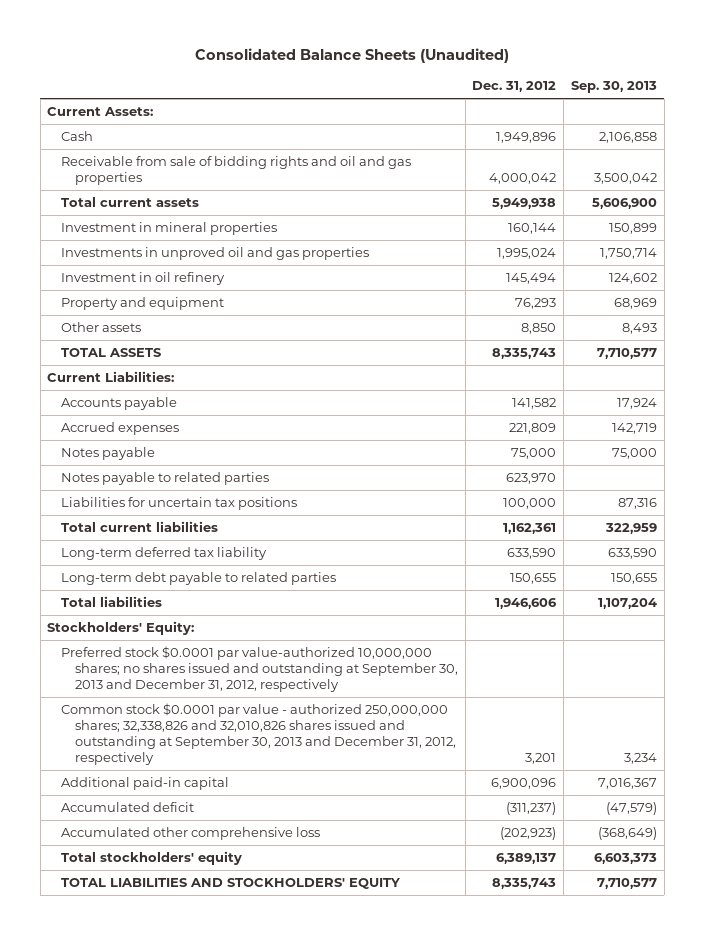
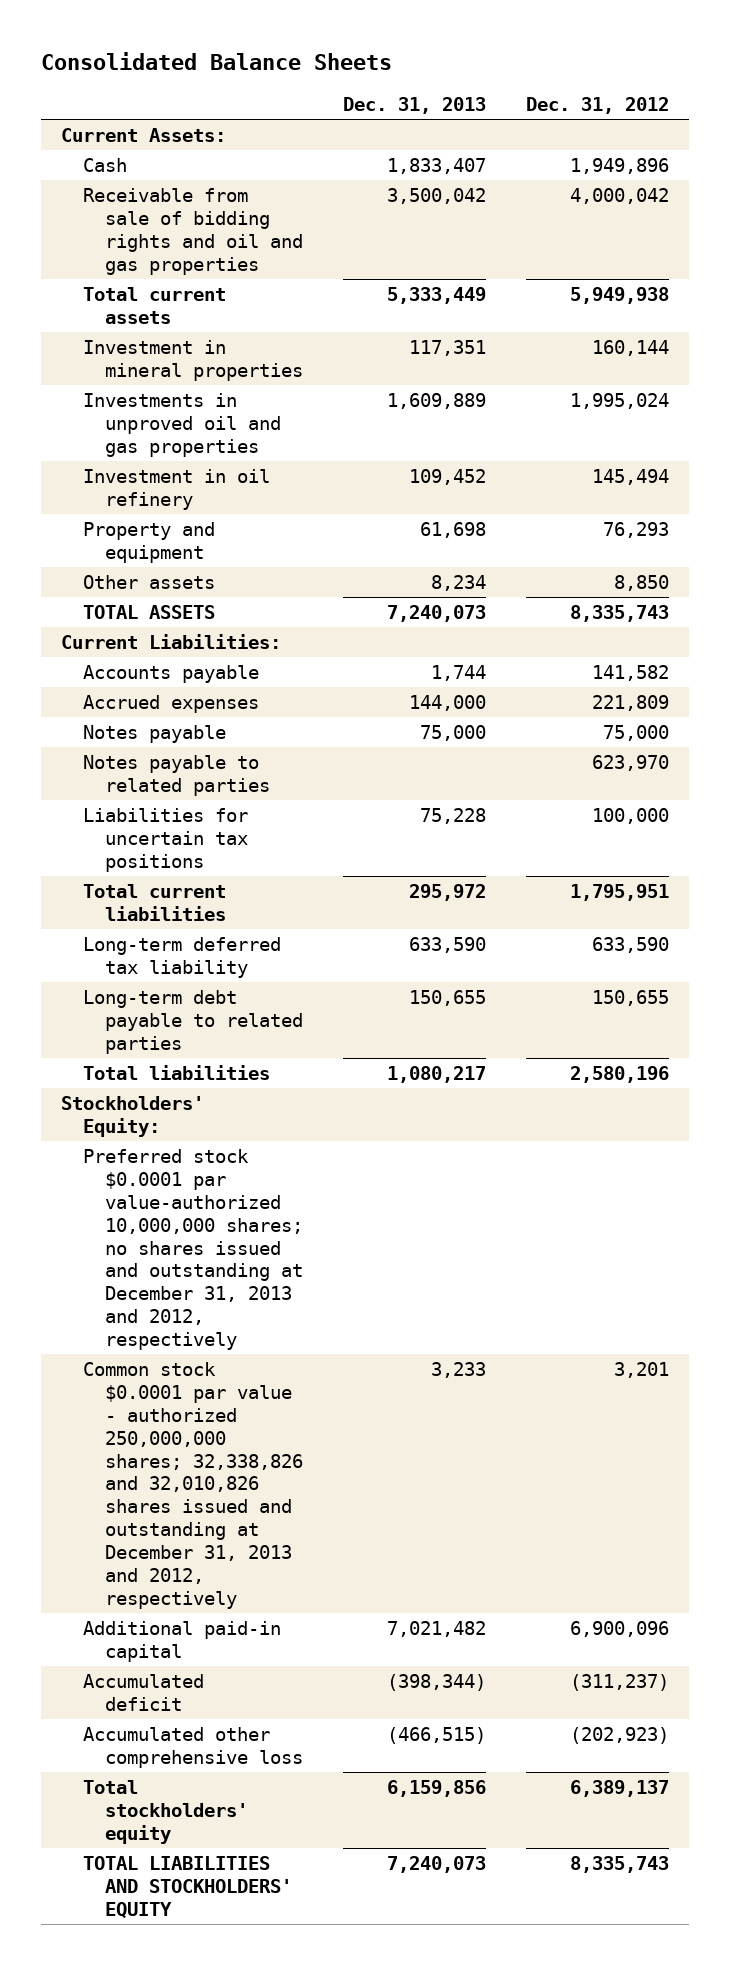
[195,48,510,64] Consolidated Balance Sheets (Unaudited) -> [40,51,392,70] Consolidated Balance Sheets
[570,81,657,94] Sep. 30, 2013 -> none
none -> [342,96,486,114] Dec. 31, 2013
[503,523,557,535] 1,162,361 -> [569,884,669,902] 1,795,951
[495,598,558,610] 1,946,606 -> [569,1066,669,1084] 2,580,196
[61,646,459,692] Preferred stock $0.0001 par value-authorized 10,000,000 shares; no shares issued and outstanding at September 30, 2013 and December 31, 2012, respectively -> [82,1149,303,1350] Preferred stock $0.0001 par value-authorized 10,000,000 shares; no shares issued and outstanding at December 31, 2013 and 2012, respectively
[61,703,457,765] Common stock $0.0001 par value - authorized 250,000,000 shares; 32,338,826 and 32,010,826 shares issued and outstanding at September 30, 2013 and December 31, 2012, respectively -> [82,1362,303,1609] Common stock $0.0001 par value - authorized 250,000,000 shares; 32,338,826 and 32,010,826 shares issued and outstanding at December 31, 2013 and 2012, respectively

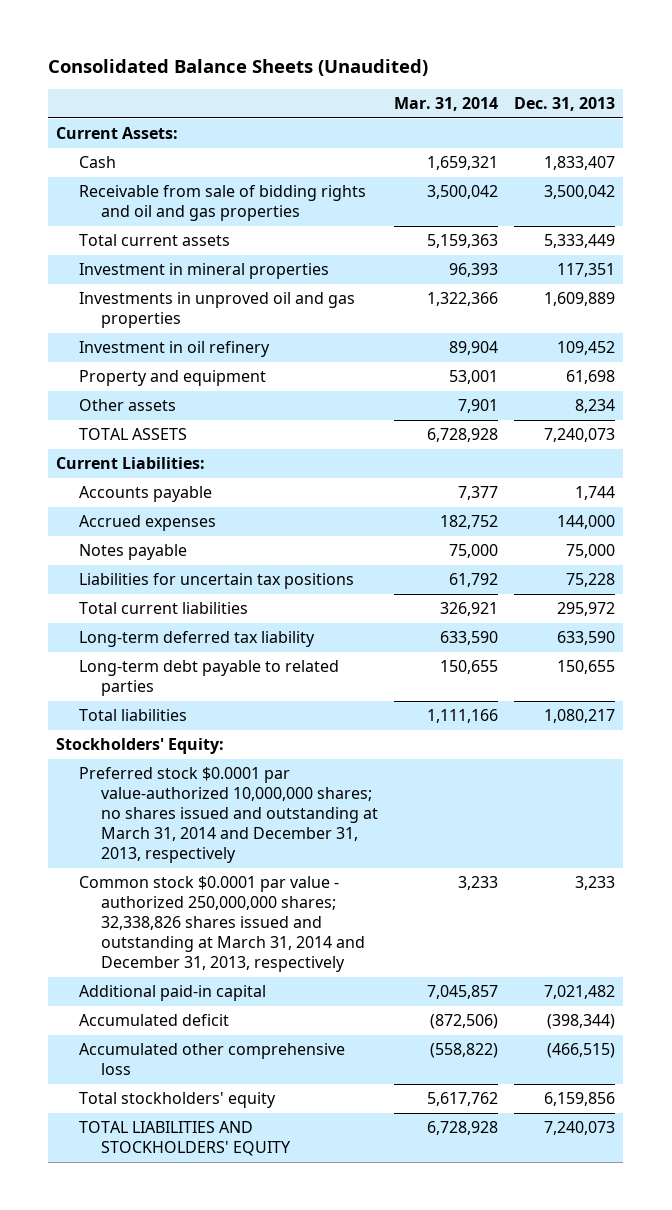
[40,51,392,70] Consolidated Balance Sheets -> [48,58,429,76] Consolidated Balance Sheets (Unaudited)
[525,96,669,114] Dec. 31, 2012 -> none
none -> [394,96,499,111] Mar. 31, 2014
[82,755,270,796] Notes payable to related parties -> none
[82,1149,303,1350] Preferred stock $0.0001 par value-authorized 10,000,000 shares; no shares issued and outstanding at December 31, 2013 and 2012, respectively -> [78,767,379,863] Preferred stock $0.0001 par value-authorized 10,000,000 shares; no shares issued and outstanding at March 31, 2014 and December 31, 2013, respectively
[82,1362,303,1609] Common stock $0.0001 par value - authorized 250,000,000 shares; 32,338,826 and 32,010,826 shares issued and outstanding at December 31, 2013 and 2012, respectively -> [78,876,366,972] Common stock $0.0001 par value - authorized 250,000,000 shares; 32,338,826 shares issued and outstanding at March 31, 2014 and December 31, 2013, respectively

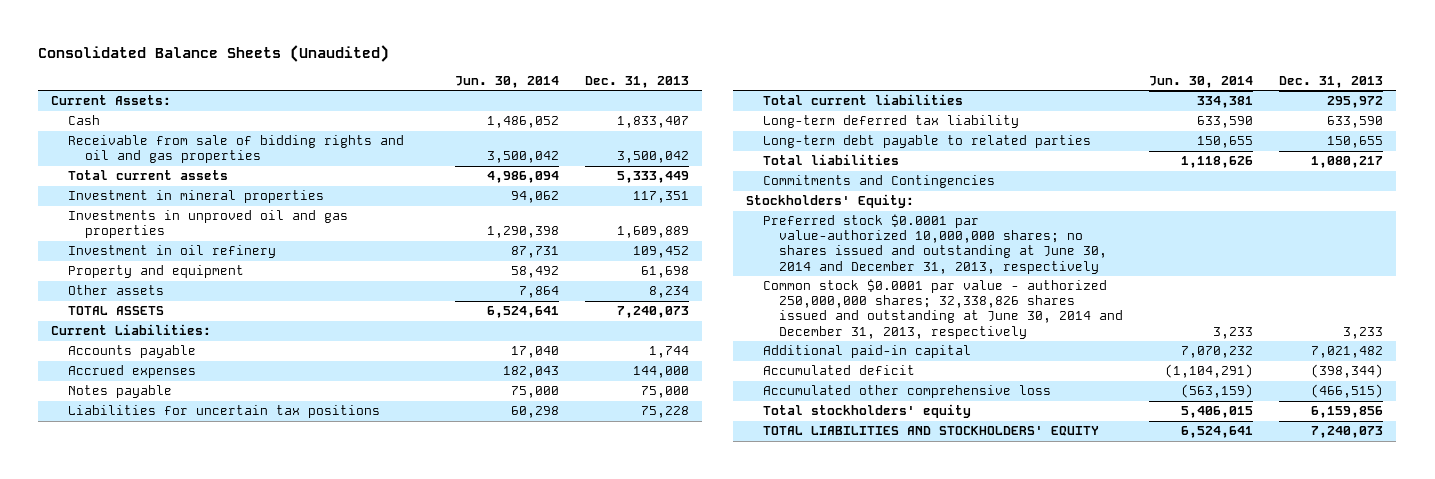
[394,96,499,111] Mar. 31, 2014 -> none
none -> [454,75,559,88] Jun. 30, 2014
none -> [762,175,995,189] Commitments and Contingencies
[78,767,379,863] Preferred stock $0.0001 par value-authorized 10,000,000 shares; no shares issued and outstanding at March 31, 2014 and December 31, 2013, respectively -> [762,214,1108,274] Preferred stock $0.0001 par value-authorized 10,000,000 shares; no shares issued and outstanding at June 30, 2014 and December 31, 2013, respectively
[78,876,366,972] Common stock $0.0001 par value - authorized 250,000,000 shares; 32,338,826 shares issued and outstanding at March 31, 2014 and December 31, 2013, respectively -> [762,279,1124,339] Common stock $0.0001 par value - authorized 250,000,000 shares; 32,338,826 shares issued and outstanding at June 30, 2014 and December 31, 2013, respectively

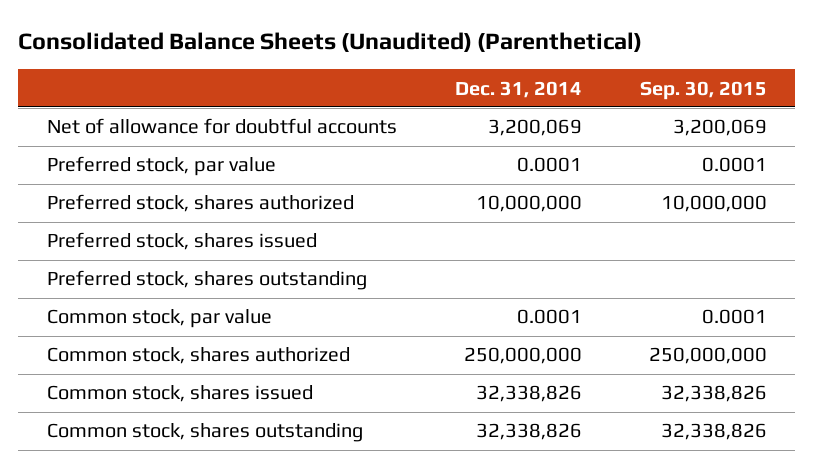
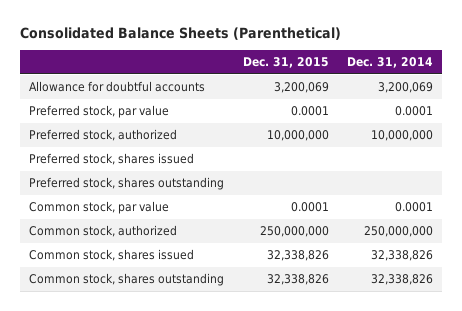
[17,32,642,53] Consolidated Balance Sheets (Unaudited) (Parenthetical) -> [20,27,342,41] Consolidated Balance Sheets (Parenthetical)
[639,80,767,100] Sep. 30, 2015 -> none
none -> [242,57,329,69] Dec. 31, 2015
[46,118,397,135] Net of allowance for doubtful accounts -> [29,81,206,93] Allowance for doubtful accounts
[46,194,354,213] Preferred stock, shares authorized -> [29,129,178,142] Preferred stock, authorized
[46,347,350,365] Common stock, shares authorized -> [29,225,178,238] Common stock, authorized

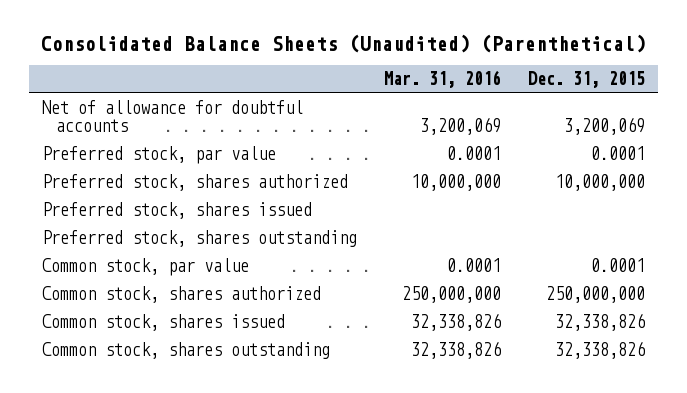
[20,27,342,41] Consolidated Balance Sheets (Parenthetical) -> [40,33,646,53] Consolidated Balance Sheets (Unaudited) (Parenthetical)
[346,57,433,69] Dec. 31, 2014 -> none
none -> [384,69,502,88] Mar. 31, 2016
[29,81,206,93] Allowance for doubtful accounts -> [42,100,304,133] Net of allowance for doubtful accounts
[29,129,178,142] Preferred stock, authorized -> [42,174,349,192] Preferred stock, shares authorized
[29,225,178,238] Common stock, authorized -> [42,286,322,304] Common stock, shares authorized

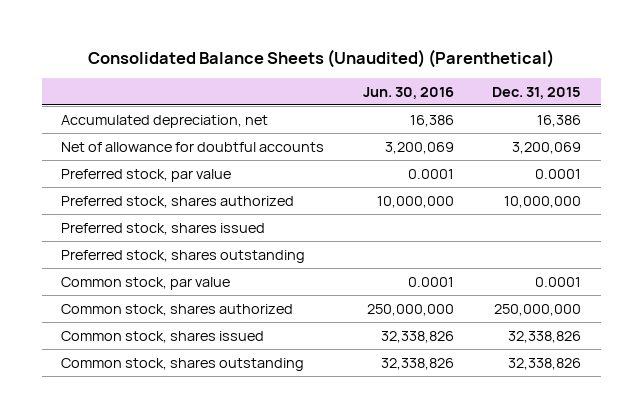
[384,69,502,88] Mar. 31, 2016 -> none
none -> [362,86,454,99] Jun. 30, 2016
none -> [60,114,268,128] Accumulated depreciation, net

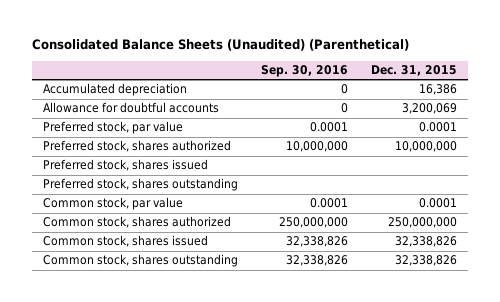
[362,86,454,99] Jun. 30, 2016 -> none
none -> [260,65,348,78] Sep. 30, 2016
[60,114,268,128] Accumulated depreciation, net -> [43,83,188,97] Accumulated depreciation
[60,141,324,152] Net of allowance for doubtful accounts -> [43,102,220,114] Allowance for doubtful accounts

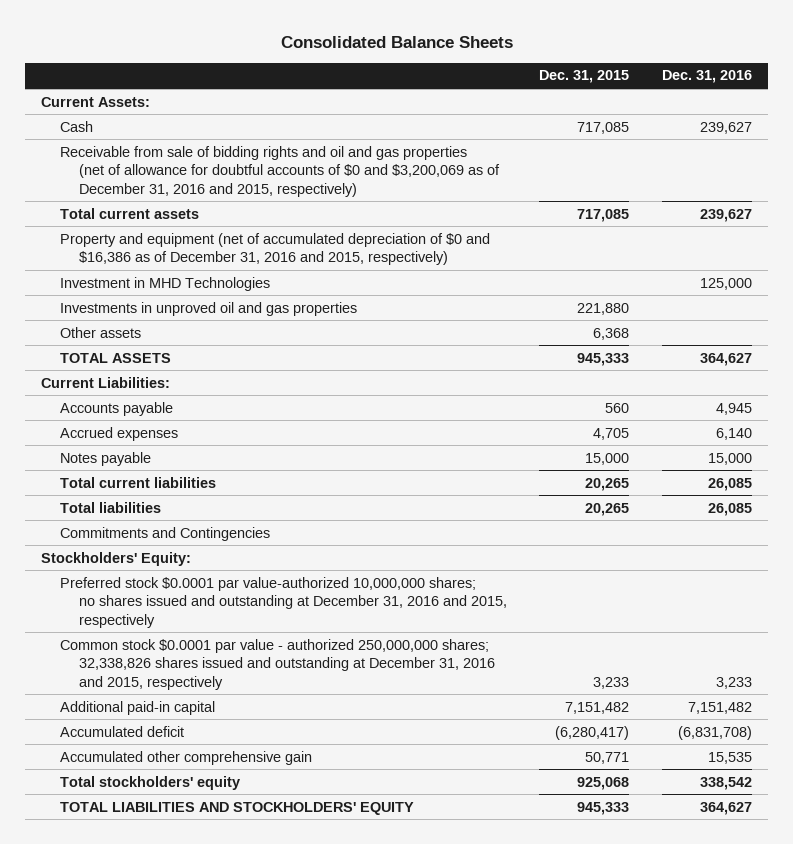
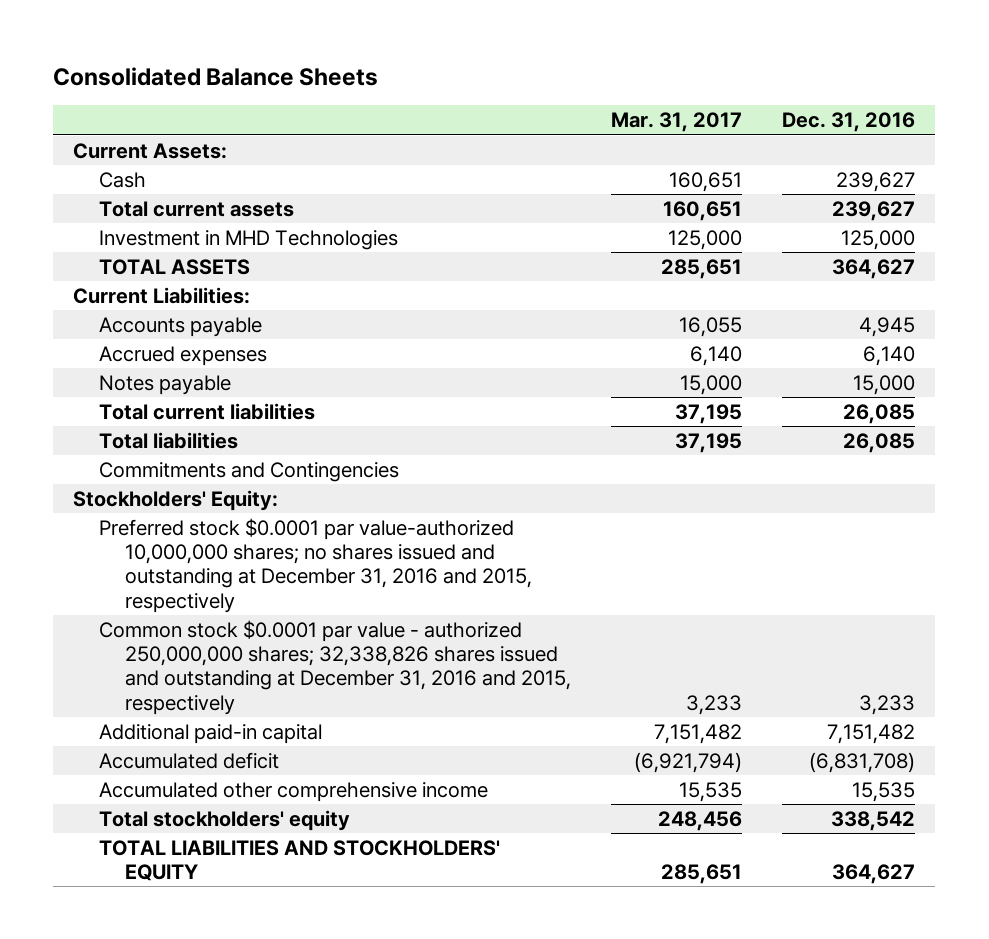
[539,70,630,84] Dec. 31, 2015 -> none
none -> [610,112,742,133] Mar. 31, 2017
[60,145,500,197] Receivable from sale of bidding rights and oil and gas properties (net of allowance for doubtful accounts of $0 and $3,200,069 as of December 31, 2016 and 2015, respectively) -> none
[60,232,491,266] Property and equipment (net of accumulated depreciation of $0 and $16,386 as of December 31, 2016 and 2015, respectively) -> none
[60,301,358,316] Investments in unproved oil and gas properties -> none
[60,326,142,338] Other assets -> none
[60,750,313,765] Accumulated other comprehensive gain -> [99,781,489,802] Accumulated other comprehensive income

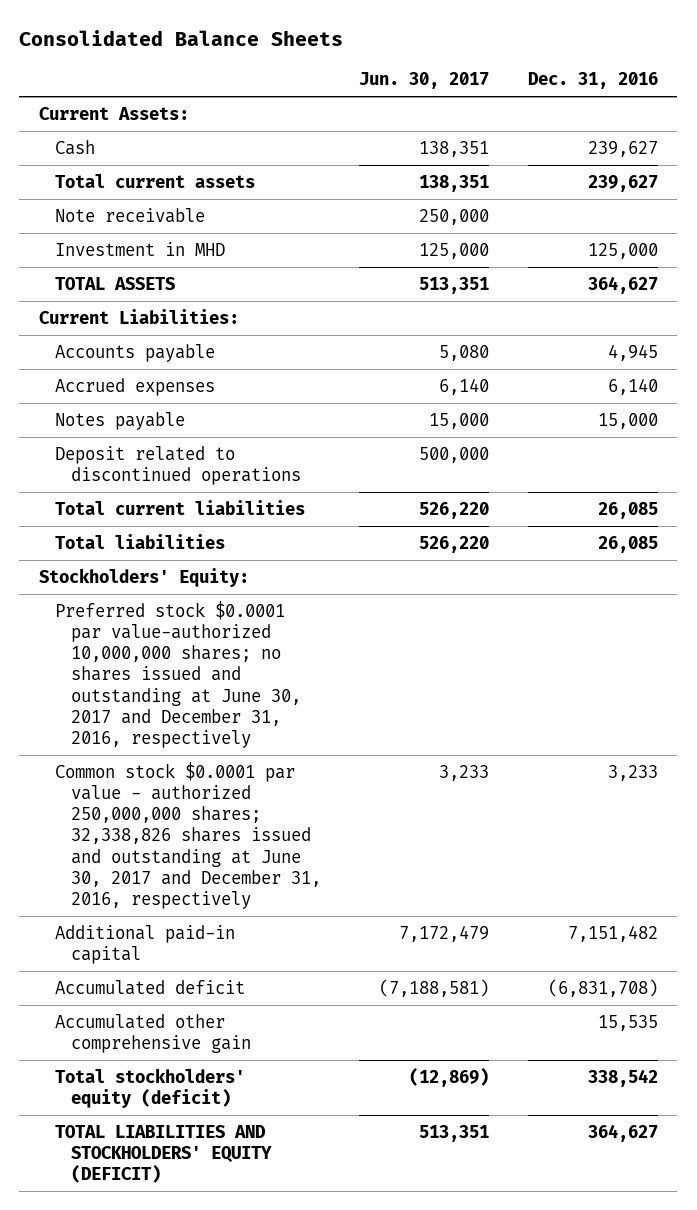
[610,112,742,133] Mar. 31, 2017 -> none
none -> [359,72,490,90] Jun. 30, 2017
none -> [54,207,205,223] Note receivable
[99,229,399,250] Investment in MHD Technologies -> [54,241,225,256] Investment in MHD
none -> [54,445,301,485] Deposit related to discontinued operations
[99,461,400,482] Commitments and Contingencies -> none
[99,517,532,613] Preferred stock $0.0001 par value-authorized 10,000,000 shares; no shares issued and outstanding at December 31, 2016 and 2015, respectively -> [54,600,301,749] Preferred stock $0.0001 par value-authorized 10,000,000 shares; no shares issued and outstanding at June 30, 2017 and December 31, 2016, respectively
[99,619,571,715] Common stock $0.0001 par value - authorized 250,000,000 shares; 32,338,826 shares issued and outstanding at December 31, 2016 and 2015, respectively -> [54,761,321,910] Common stock $0.0001 par value - authorized 250,000,000 shares; 32,338,826 shares issued and outstanding at June 30, 2017 and December 31, 2016, respectively
[99,781,489,802] Accumulated other comprehensive income -> [54,1013,251,1053] Accumulated other comprehensive gain
[99,809,351,831] Total stockholders' equity -> [54,1067,245,1108] Total stockholders' equity (deficit)
[99,839,501,882] TOTAL LIABILITIES AND STOCKHOLDERS' EQUITY -> [54,1124,272,1184] TOTAL LIABILITIES AND STOCKHOLDERS' EQUITY (DEFICIT)

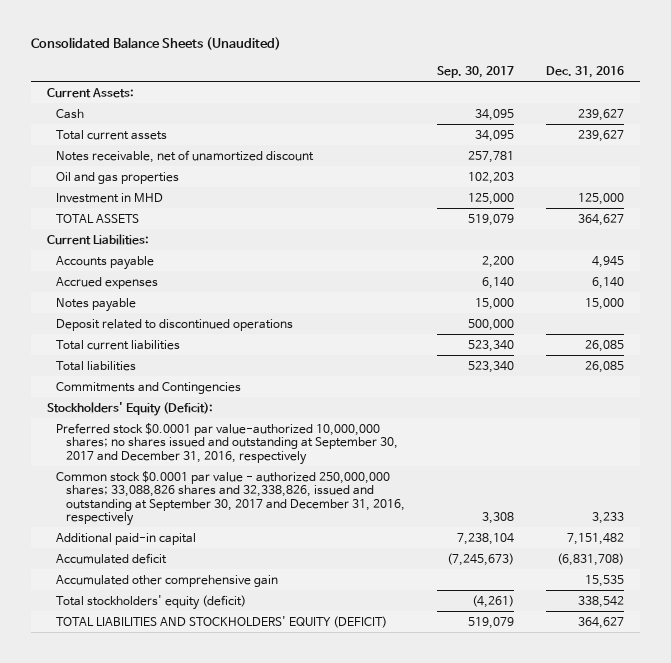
[19,29,344,46] Consolidated Balance Sheets -> [30,37,281,51] Consolidated Balance Sheets (Unaudited)
[359,72,490,90] Jun. 30, 2017 -> none
none -> [436,65,514,78] Sep. 30, 2017
[54,207,205,223] Note receivable -> [56,149,315,163] Notes receivable, net of unamortized discount
none -> [56,171,180,184] Oil and gas properties
none -> [56,381,242,394] Commitments and Contingencies
[38,567,249,587] Stockholders' Equity: -> [46,401,213,416] Stockholders' Equity (Deficit):
[54,600,301,749] Preferred stock $0.0001 par value-authorized 10,000,000 shares; no shares issued and outstanding at June 30, 2017 and December 31, 2016, respectively -> [56,422,398,465] Preferred stock $0.0001 par value-authorized 10,000,000 shares; no shares issued and outstanding at September 30, 2017 and December 31, 2016, respectively
[54,761,321,910] Common stock $0.0001 par value - authorized 250,000,000 shares; 32,338,826 shares issued and outstanding at June 30, 2017 and December 31, 2016, respectively -> [56,470,405,526] Common stock $0.0001 par value - authorized 250,000,000 shares; 33,088,826 shares and 32,338,826, issued and outstanding at September 30, 2017 and December 31, 2016, respectively

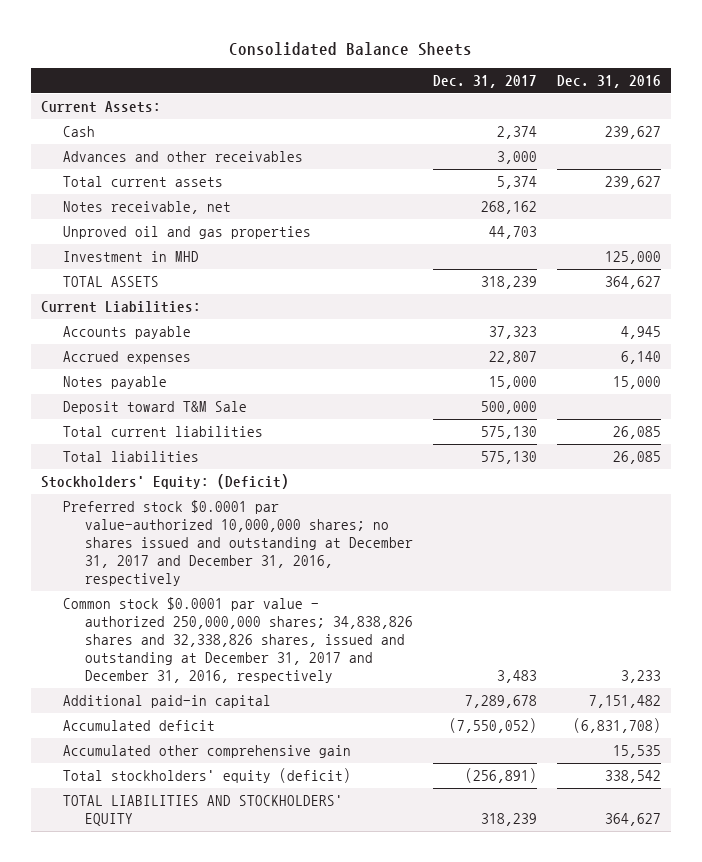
[30,37,281,51] Consolidated Balance Sheets (Unaudited) -> [229,41,473,56] Consolidated Balance Sheets
[436,65,514,78] Sep. 30, 2017 -> none
none -> [433,75,538,89] Dec. 31, 2017
none -> [62,151,303,163] Advances and other receivables
[56,149,315,163] Notes receivable, net of unamortized discount -> [62,201,231,215] Notes receivable, net
[56,171,180,184] Oil and gas properties -> [62,226,311,240] Unproved oil and gas properties
[56,318,294,331] Deposit related to discontinued operations -> [62,401,247,415] Deposit toward T&M Sale
[56,381,242,394] Commitments and Contingencies -> none
[46,401,213,416] Stockholders' Equity (Deficit): -> [40,474,289,490] Stockholders' Equity: (Deficit)
[56,422,398,465] Preferred stock $0.0001 par value-authorized 10,000,000 shares; no shares issued and outstanding at September 30, 2017 and December 31, 2016, respectively -> [62,500,414,587] Preferred stock $0.0001 par value-authorized 10,000,000 shares; no shares issued and outstanding at December 31, 2017 and December 31, 2016, respectively
[56,470,405,526] Common stock $0.0001 par value - authorized 250,000,000 shares; 33,088,826 shares and 32,338,826, issued and outstanding at September 30, 2017 and December 31, 2016, respectively -> [62,597,414,684] Common stock $0.0001 par value - authorized 250,000,000 shares; 34,838,826 shares and 32,338,826 shares, issued and outstanding at December 31, 2017 and December 31, 2016, respectively
[56,615,388,628] TOTAL LIABILITIES AND STOCKHOLDERS' EQUITY (DEFICIT) -> [62,795,343,827] TOTAL LIABILITIES AND STOCKHOLDERS' EQUITY

